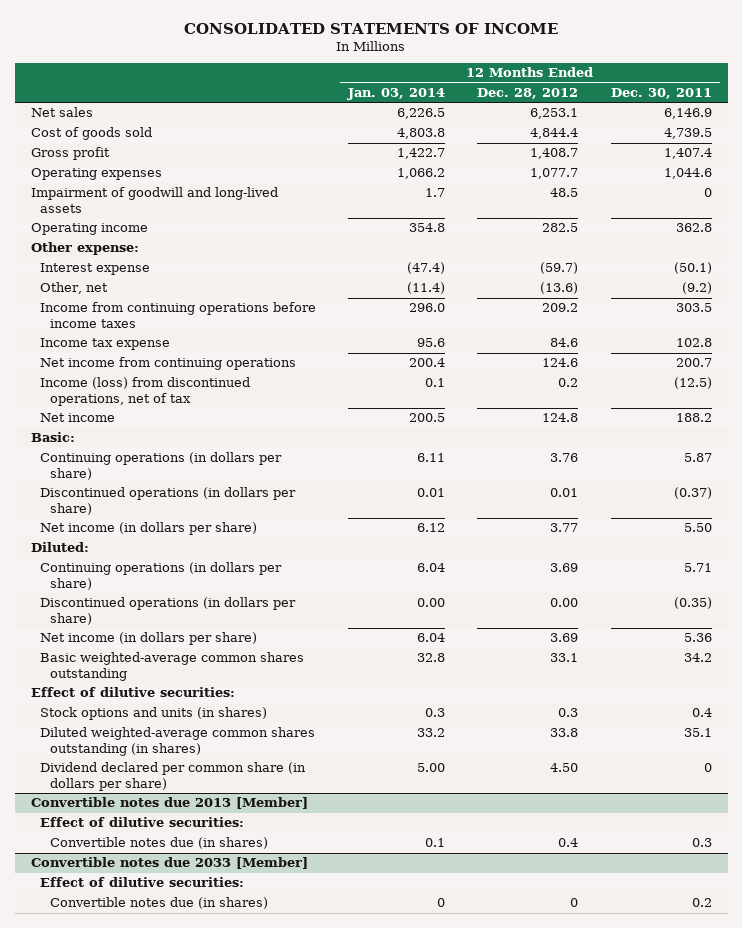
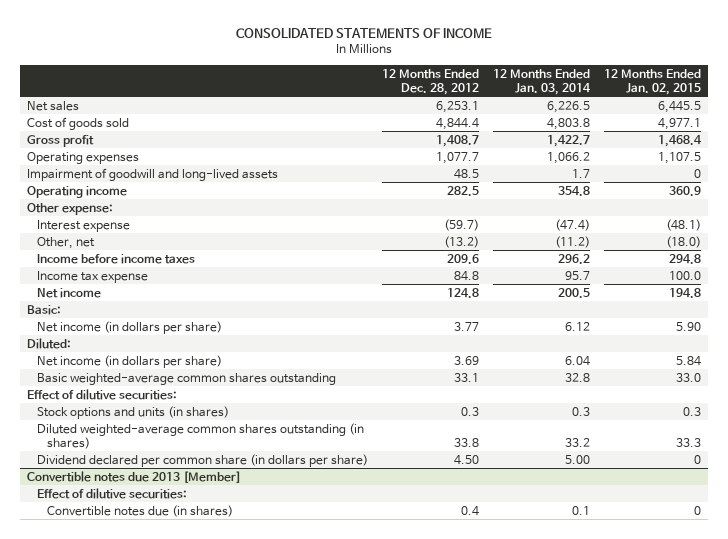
[610,87,712,99] Dec. 30, 2011 -> none
none -> [603,68,701,95] 12 Months Ended Jan. 02, 2015
[40,357,297,371] Net income from continuing operations -> none
[40,377,251,406] Income (loss) from discontinued operations, net of tax -> none
[407,282,446,295] (11.4) -> [554,235,590,248] (11.2)
[540,282,579,295] (13.6) -> [443,235,479,248] (13.2)
[40,302,317,328] Income from continuing operations before income taxes -> [36,253,195,264] Income before income taxes
[409,303,446,313] 296.0 -> [557,253,590,264] 296.2
[542,303,579,313] 209.2 -> [446,253,479,264] 209.6
[417,338,446,348] 95.6 -> [564,270,590,280] 95.7
[550,338,579,348] 84.6 -> [453,270,479,281] 84.8
[40,452,283,480] Continuing operations (in dollars per share) -> none
[40,487,297,515] Discontinued operations (in dollars per share) -> none
[40,562,283,590] Continuing operations (in dollars per share) -> none
[40,597,297,625] Discontinued operations (in dollars per share) -> none
[30,857,308,870] Convertible notes due 2033 [Member] -> none
[40,877,245,888] Effect of dilutive securities: -> none
[49,897,268,910] Convertible notes due (in shares) -> none

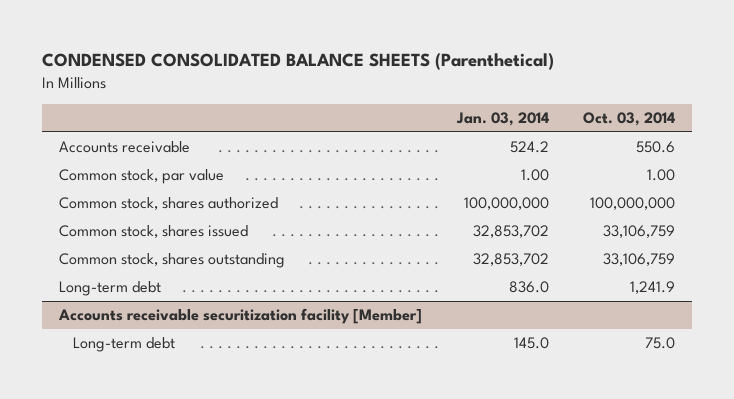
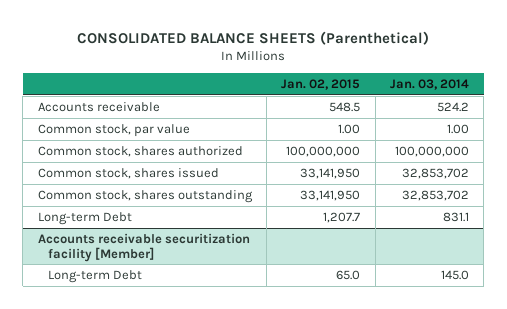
[41,53,554,71] CONDENSED CONSOLIDATED BALANCE SHEETS (Parenthetical) -> [77,30,430,45] CONSOLIDATED BALANCE SHEETS (Parenthetical)
[583,111,676,126] Oct. 03, 2014 -> none
none -> [281,79,361,91] Jan. 02, 2015
[58,281,161,297] Long-term debt -> [37,211,132,225] Long-term Debt
[508,281,549,294] 836.0 -> [443,211,470,222] 831.1
[72,337,175,353] Long-term debt -> [48,269,143,283] Long-term Debt

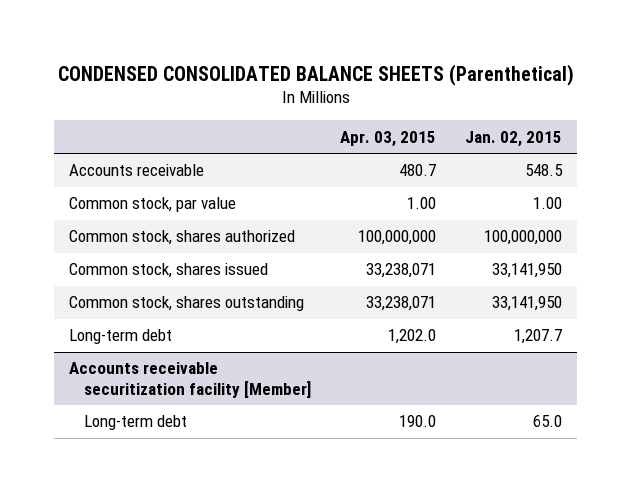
[77,30,430,45] CONSOLIDATED BALANCE SHEETS (Parenthetical) -> [57,63,574,86] CONDENSED CONSOLIDATED BALANCE SHEETS (Parenthetical)
[390,79,470,91] Jan. 03, 2014 -> none
none -> [340,130,437,147] Apr. 03, 2015
[37,211,132,225] Long-term Debt -> [69,329,173,345] Long-term debt
[48,269,143,283] Long-term Debt -> [84,415,188,431] Long-term debt

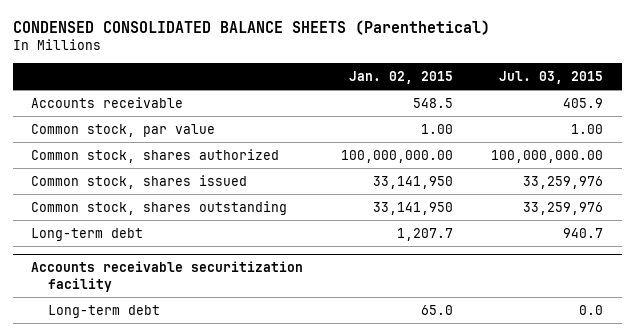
[340,130,437,147] Apr. 03, 2015 -> none
none -> [498,70,603,84] Jul. 03, 2015
[484,230,563,246] 100,000,000 -> [341,149,454,163] 100,000,000.00
[69,362,312,398] Accounts receivable securitization facility [Member] -> [31,261,304,292] Accounts receivable securitization facility

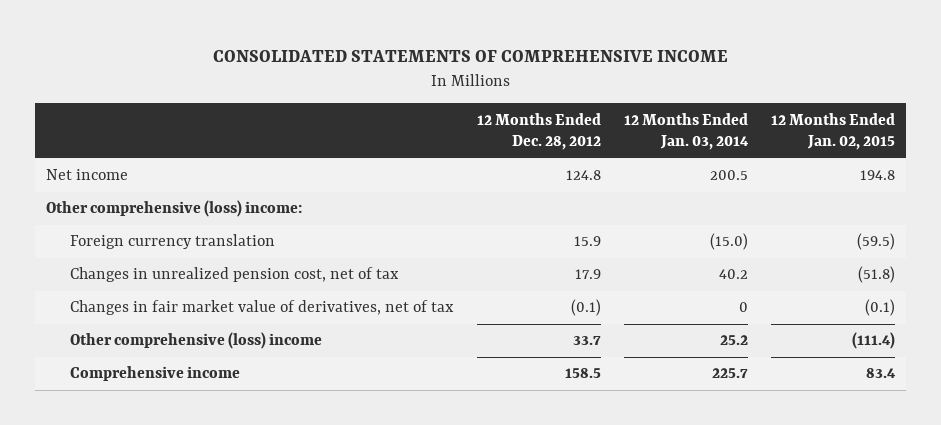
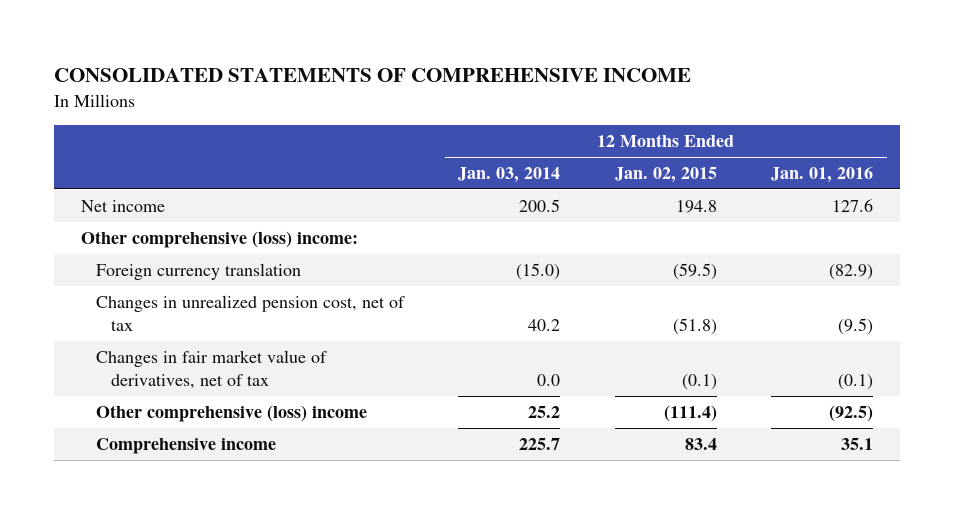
[476,112,601,151] 12 Months Ended Dec. 28, 2012 -> none
none -> [771,167,874,184] Jan. 01, 2016
[738,302,748,313] 0 -> [537,373,561,386] 0.0

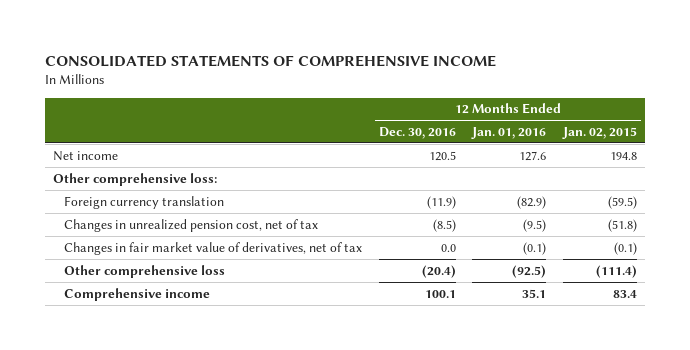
[458,167,561,184] Jan. 03, 2014 -> none
none -> [378,126,456,139] Dec. 30, 2016
[81,230,359,248] Other comprehensive (loss) income: -> [53,172,218,186] Other comprehensive loss:
[96,404,368,422] Other comprehensive (loss) income -> [64,264,226,278] Other comprehensive loss

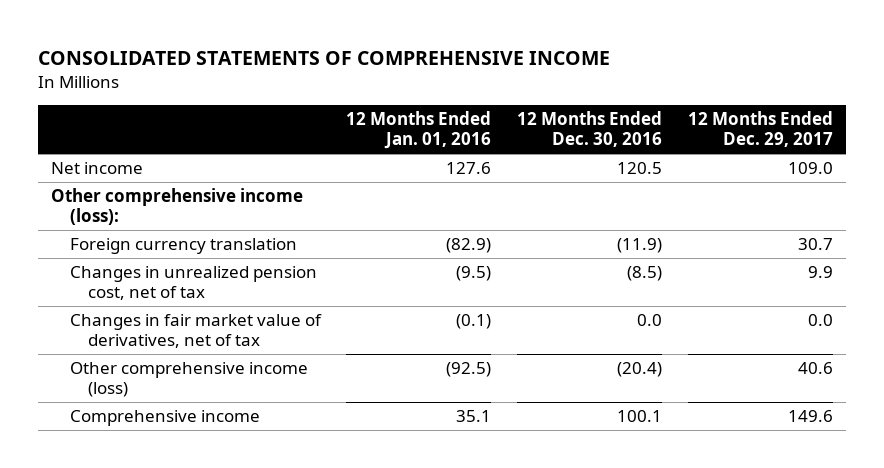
[561,126,637,139] Jan. 02, 2015 -> none
none -> [687,110,833,148] 12 Months Ended Dec. 29, 2017
[53,172,218,186] Other comprehensive loss: -> [51,188,304,226] Other comprehensive income (loss):
[64,264,226,278] Other comprehensive loss -> [69,362,308,398] Other comprehensive income (loss)

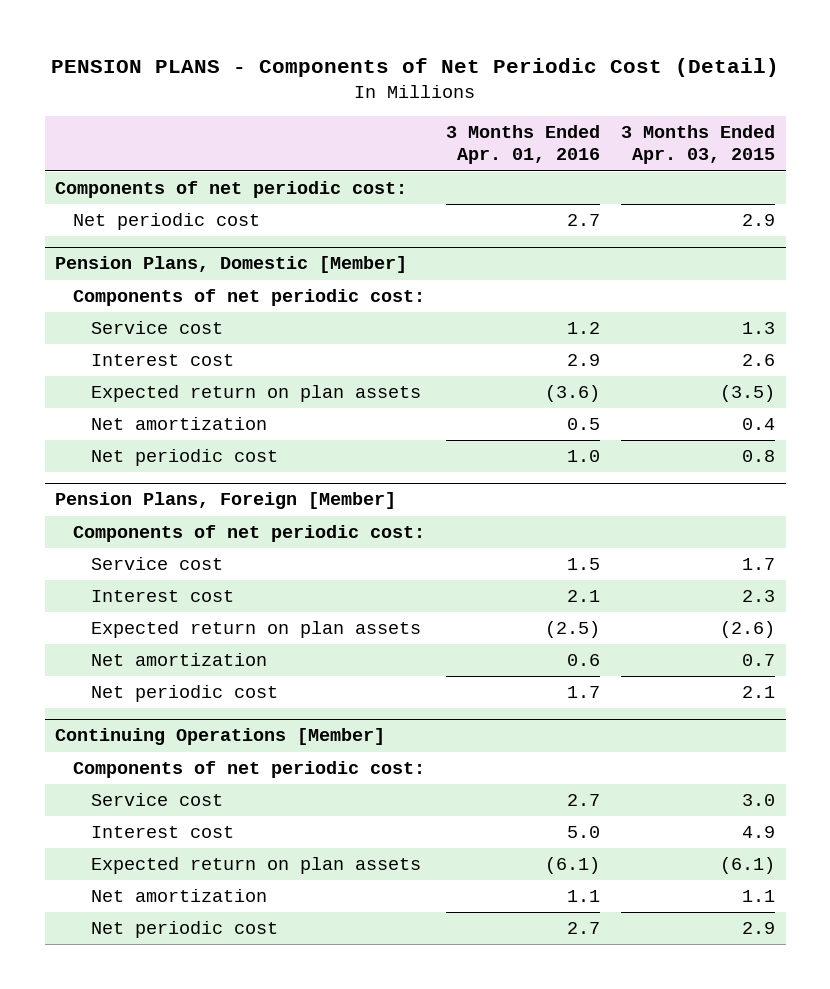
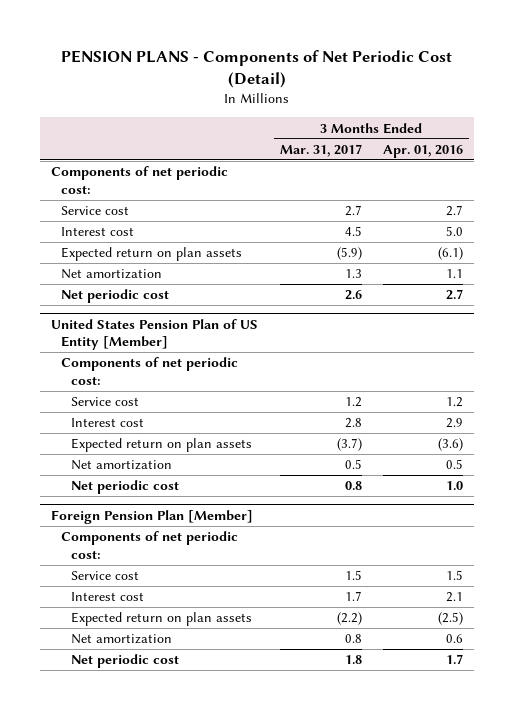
[621,125,776,165] 3 Months Ended Apr. 03, 2015 -> none
none -> [279,143,362,157] Mar. 31, 2017
none -> [60,206,129,216] Service cost
none -> [60,227,134,237] Interest cost
none -> [60,247,242,262] Expected return on plan assets
none -> [60,269,162,280] Net amortization
[55,256,408,274] Pension Plans, Domestic [Member] -> [50,318,258,351] United States Pension Plan of US Entity [Member]
[55,492,397,510] Pension Plans, Foreign [Member] -> [50,509,253,524] Foreign Pension Plan [Member]
[55,728,386,746] Continuing Operations [Member] -> none
[73,761,426,779] Components of net periodic cost: -> none
[90,793,223,807] Service cost -> none
[90,826,234,839] Interest cost -> none
[90,857,421,875] Expected return on plan assets -> none
[90,889,267,903] Net amortization -> none
[90,921,278,939] Net periodic cost -> none

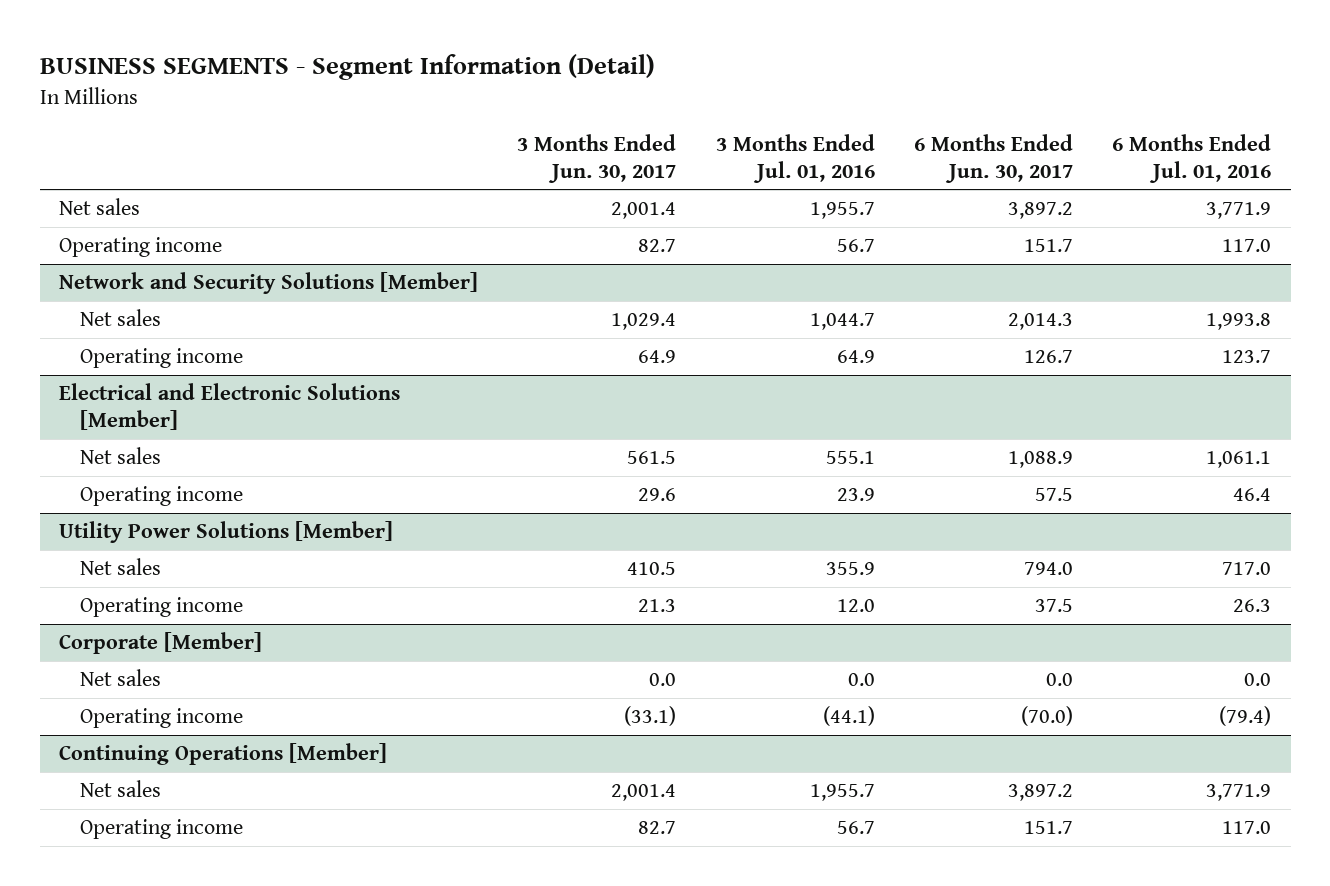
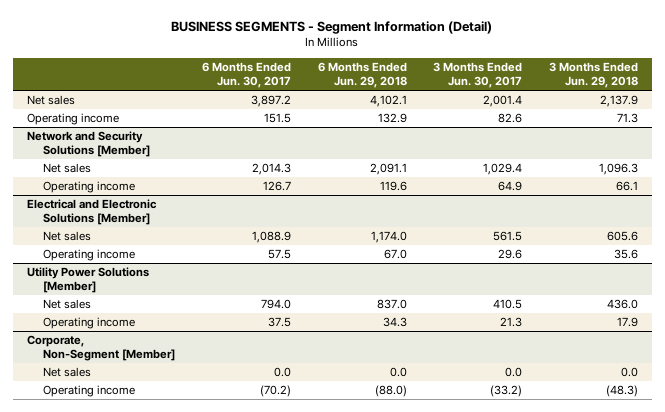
[715,134,875,183] 3 Months Ended Jul. 01, 2016 -> none
[1111,134,1271,183] 6 Months Ended Jul. 01, 2016 -> none
none -> [317,61,407,89] 6 Months Ended Jun. 29, 2018
none -> [549,61,639,89] 3 Months Ended Jun. 29, 2018
[638,239,677,253] 82.7 -> [498,113,523,124] 82.6
[1023,239,1073,253] 151.7 -> [263,113,291,124] 151.5
[59,632,263,655] Corporate [Member] -> [26,335,176,362] Corporate, Non-Segment [Member]
[59,743,388,766] Continuing Operations [Member] -> none
[80,780,162,798] Net sales -> none
[80,819,244,840] Operating income -> none
[624,706,677,727] (33.1) -> [490,385,523,398] (33.2)
[1020,706,1073,727] (70.0) -> [259,385,291,398] (70.2)

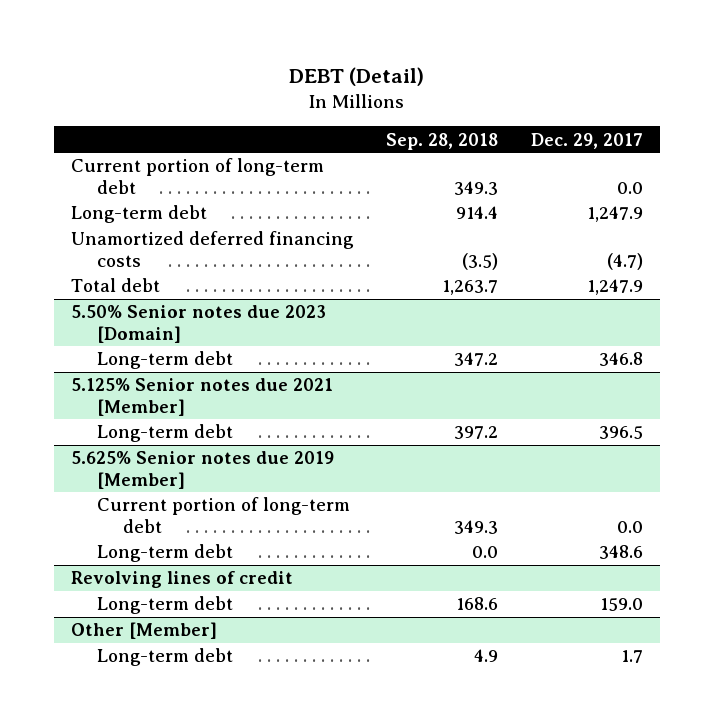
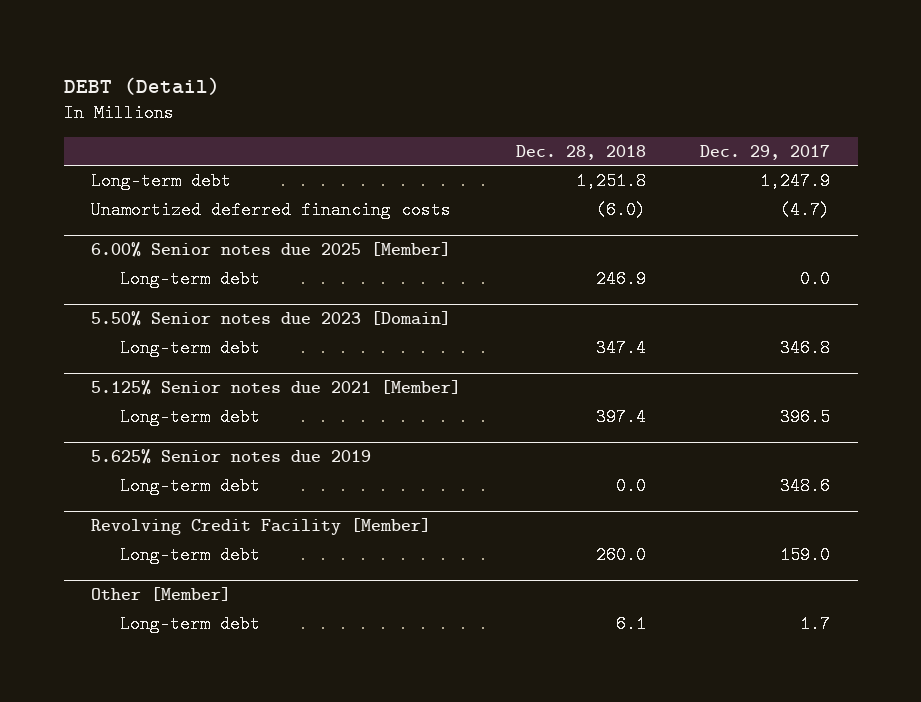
[386,132,499,150] Sep. 28, 2018 -> none
none -> [515,144,646,160] Dec. 28, 2018
[70,158,324,194] Current portion of long-term debt -> none
[70,278,160,293] Total debt -> none
none -> [91,242,452,258] 6.00% Senior notes due 2025 [Member]
none -> [120,269,261,288] Long-term debt
[96,497,350,533] Current portion of long-term debt -> none
[70,451,334,489] 5.625% Senior notes due 2019 [Member] -> [91,449,372,465] 5.625% Senior notes due 2019
[70,571,293,589] Revolving lines of credit -> [91,518,432,536] Revolving Credit Facility [Member]

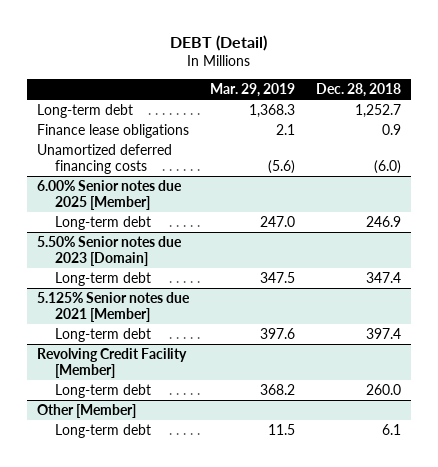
[700,144,831,160] Dec. 29, 2017 -> none
none -> [210,82,296,97] Mar. 29, 2019
[575,171,646,190] 1,251.8 -> [354,103,401,118] 1,252.7
none -> [37,123,190,138] Finance lease obligations
[91,449,372,465] 5.625% Senior notes due 2019 -> none
[120,476,261,495] Long-term debt -> none

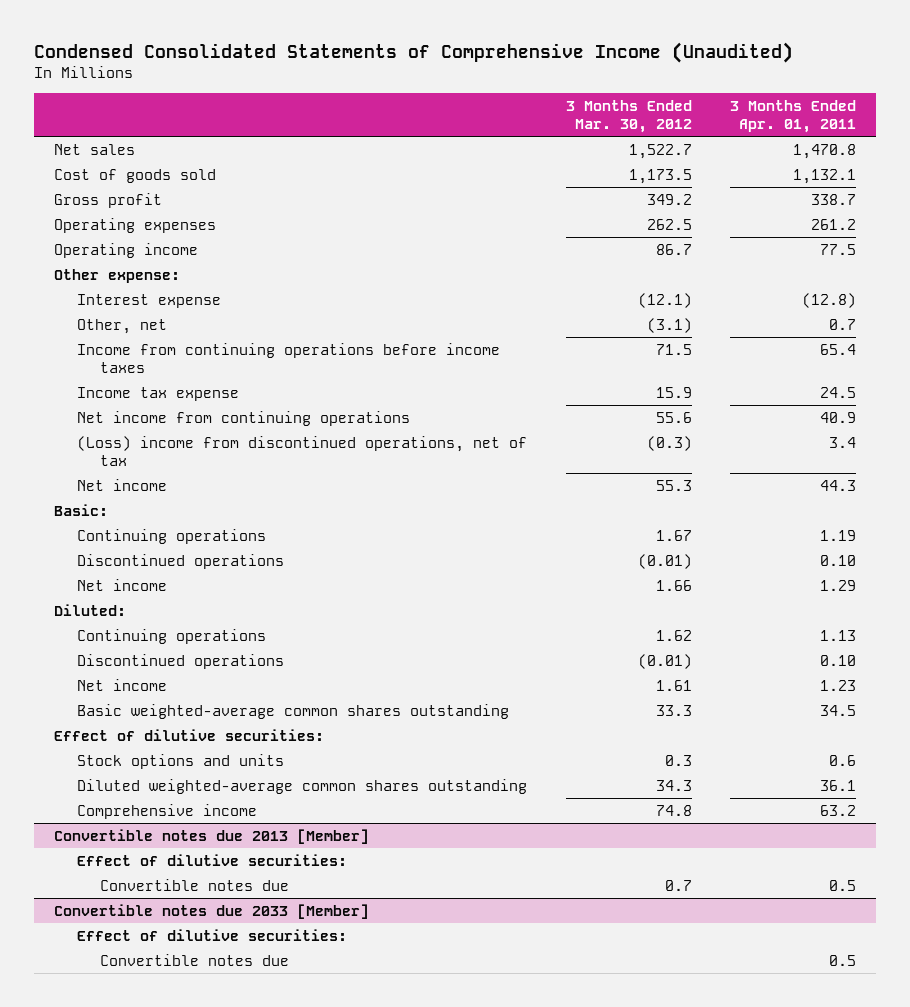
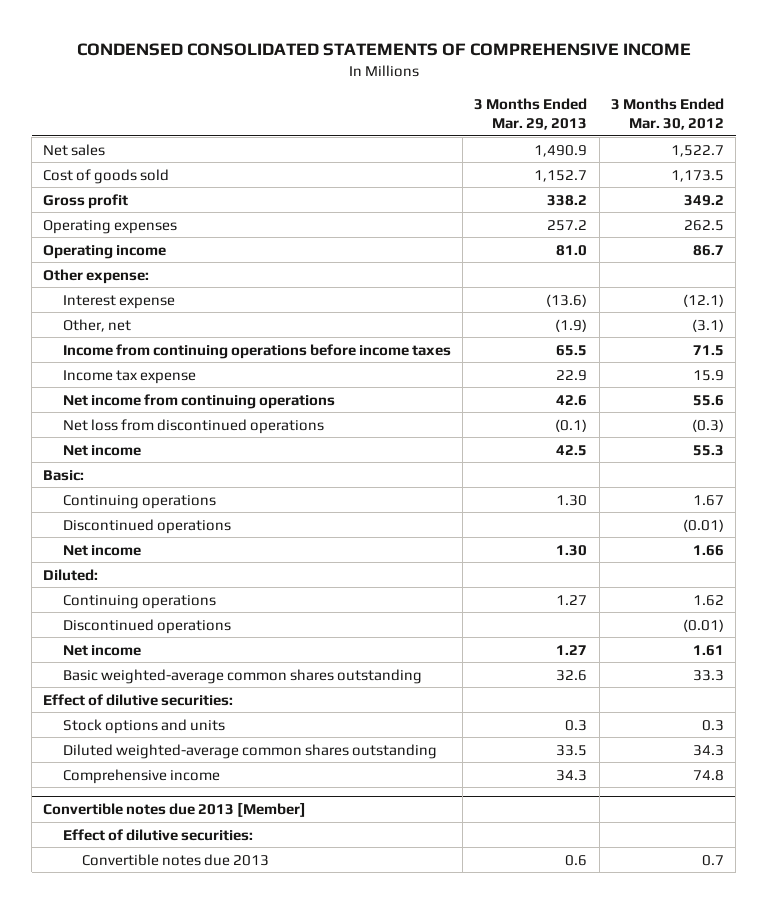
[34,41,794,63] Condensed Consolidated Statements of Comprehensive Income (Unaudited) -> [76,43,691,57] CONDENSED CONSOLIDATED STATEMENTS OF COMPREHENSIVE INCOME
[730,100,857,133] 3 Months Ended Apr. 01, 2011 -> none
none -> [474,97,588,130] 3 Months Ended Mar. 29, 2013
[76,435,527,466] (Loss) income from discontinued operations, net of tax -> [62,418,324,434] Net loss from discontinued operations
[53,903,369,919] Convertible notes due 2033 [Member] -> none
[76,928,347,941] Effect of dilutive securities: -> none
[99,953,289,966] Convertible notes due -> none
[99,878,289,891] Convertible notes due -> [82,853,270,866] Convertible notes due 2013

